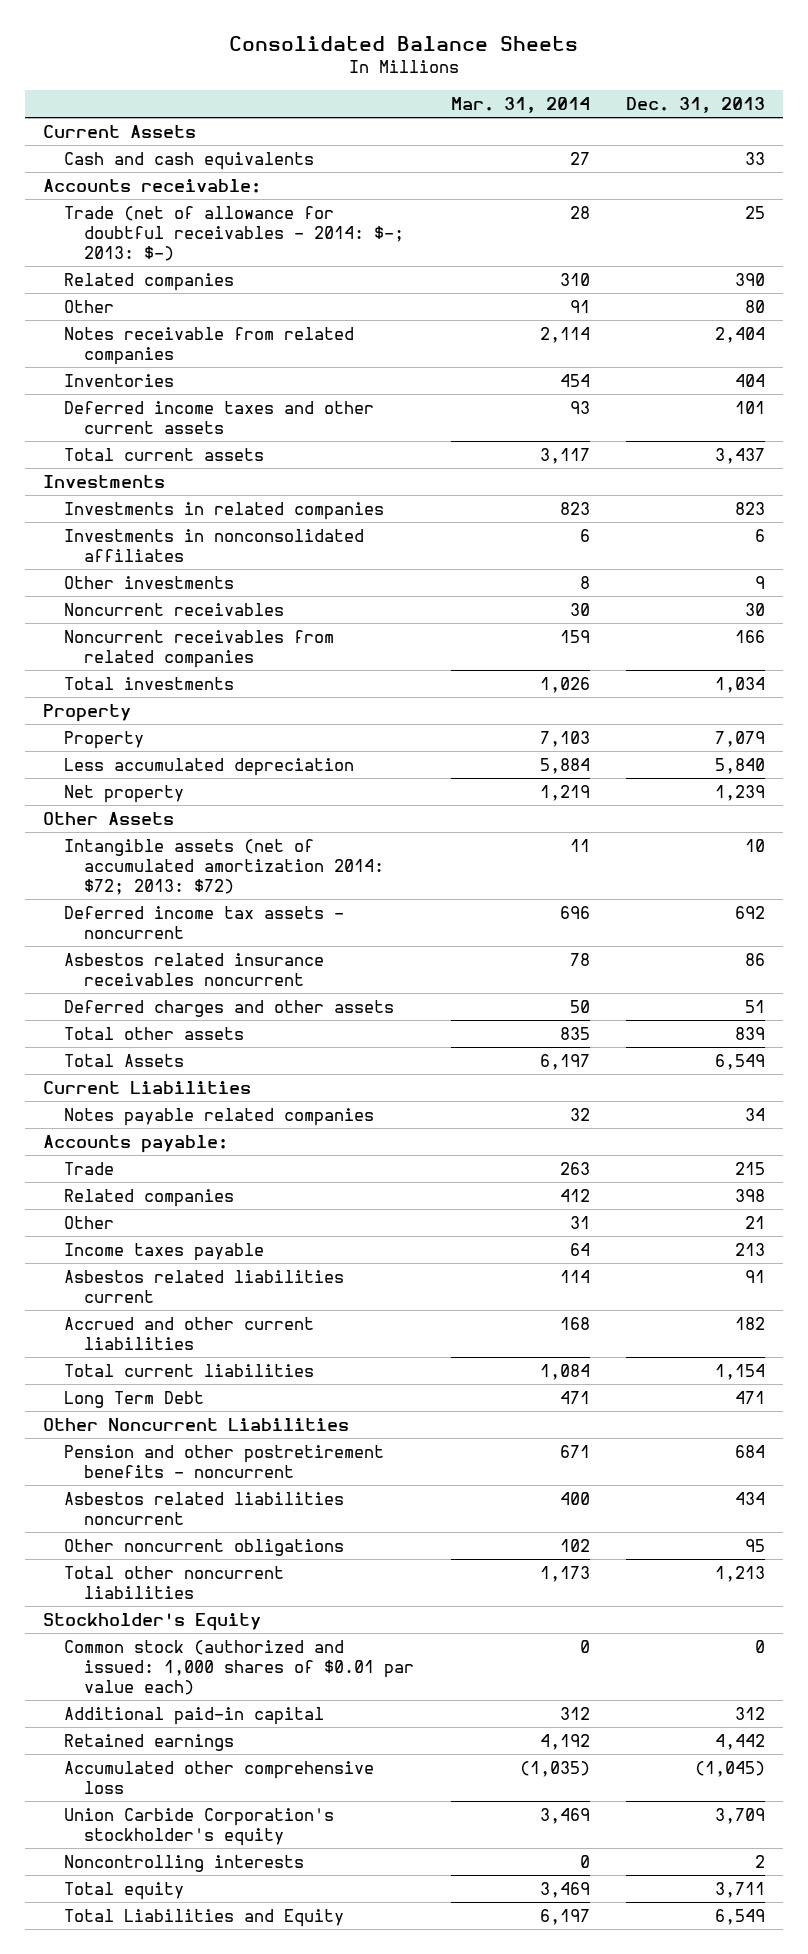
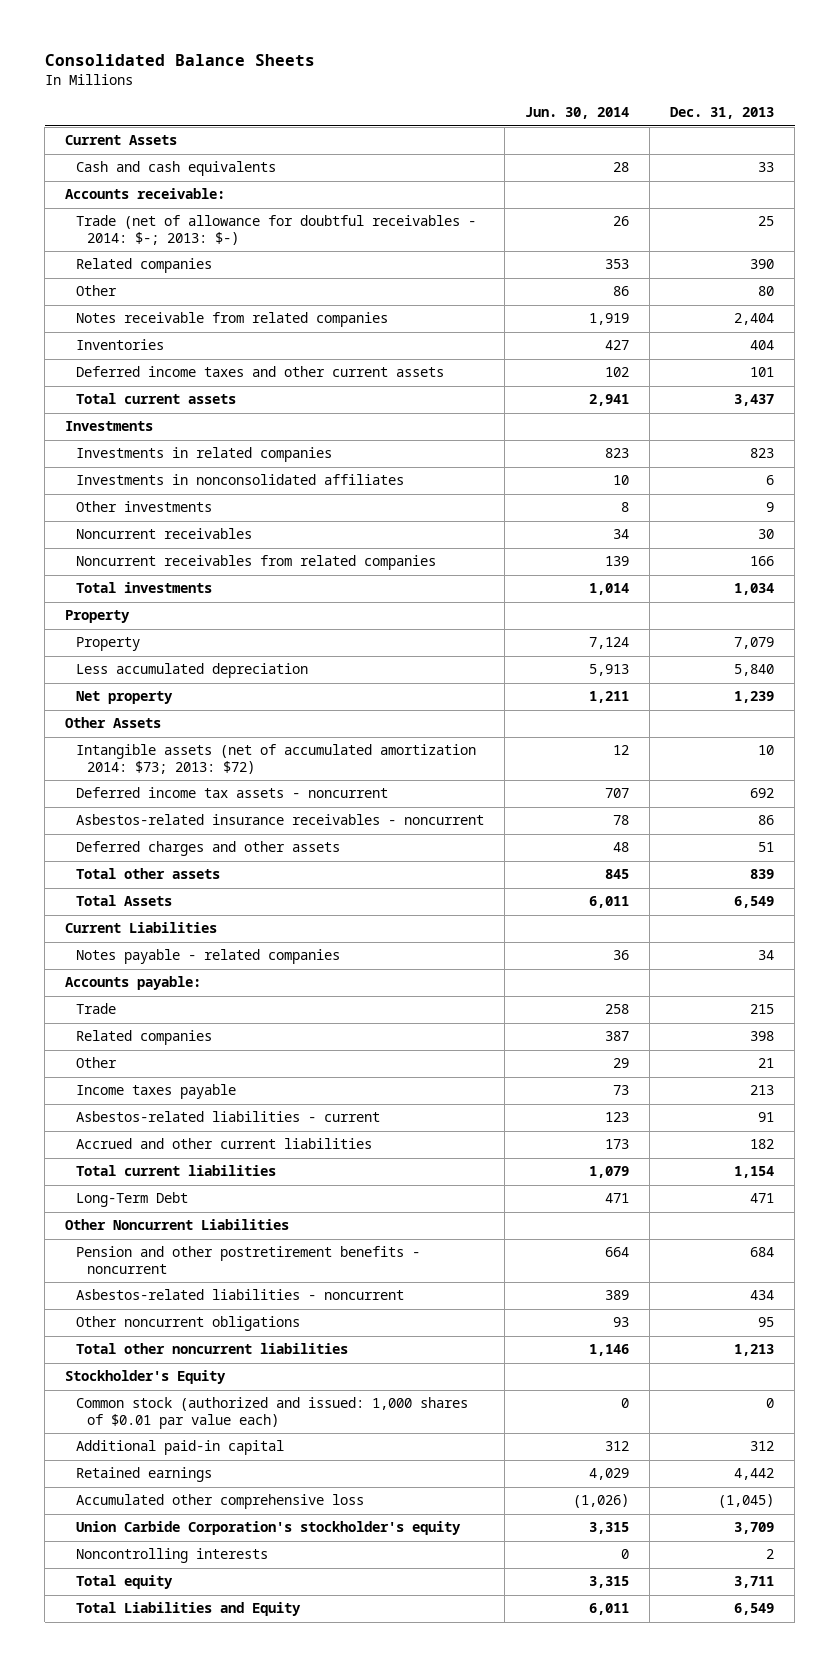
[450,97,590,114] Mar. 31, 2014 -> none
none -> [525,107,630,120] Jun. 30, 2014
[63,838,385,895] Intangible assets (net of accumulated amortization 2014: $72; 2013: $72) -> [75,744,476,774] Intangible assets (net of accumulated amortization 2014: $73; 2013: $72)
[63,952,324,986] Asbestos related insurance receivables noncurrent -> [75,814,484,826] Asbestos-related insurance receivables - noncurrent
[63,1107,374,1126] Notes payable related companies -> [75,949,340,965] Notes payable - related companies
[63,1269,344,1303] Asbestos related liabilities current -> [75,1111,380,1123] Asbestos-related liabilities - current
[63,1390,204,1408] Long Term Debt -> [75,1192,188,1208] Long-Term Debt
[63,1491,344,1525] Asbestos related liabilities noncurrent -> [75,1289,404,1301] Asbestos-related liabilities - noncurrent

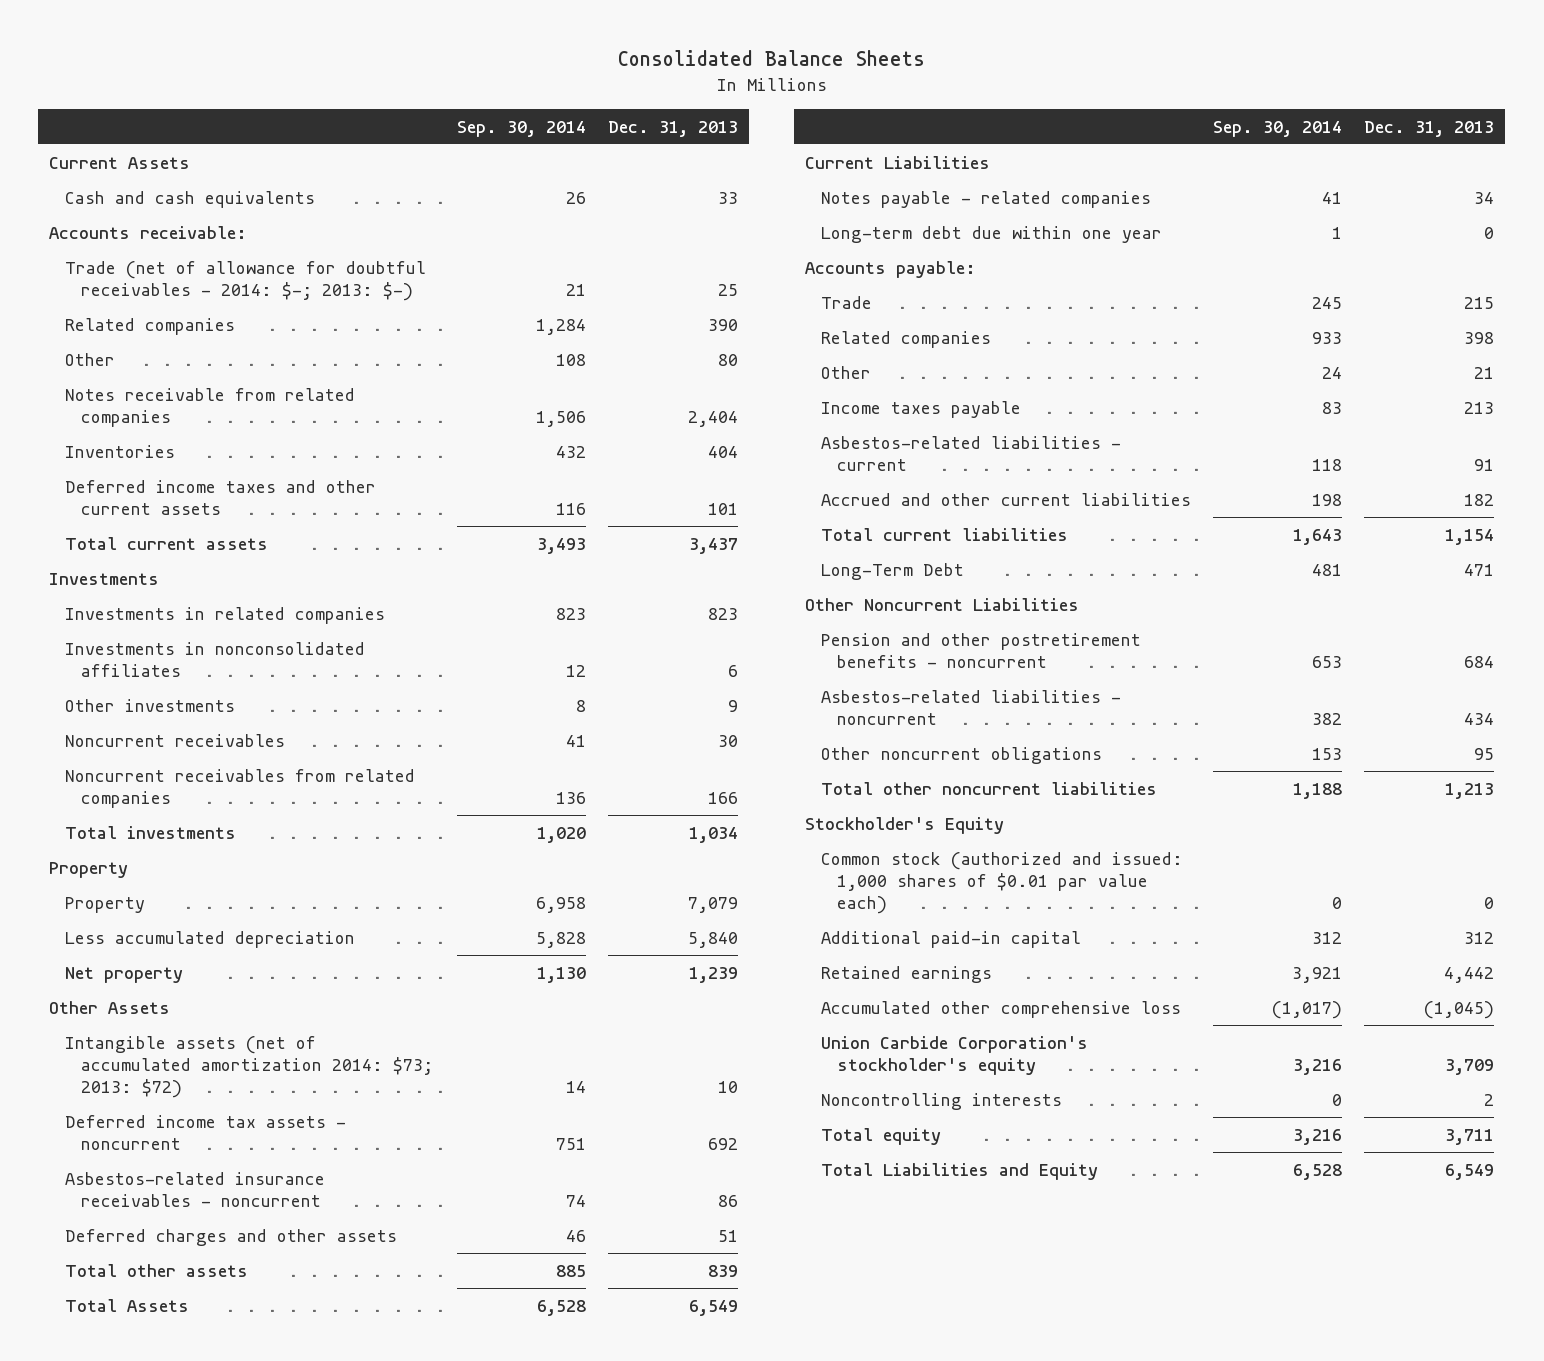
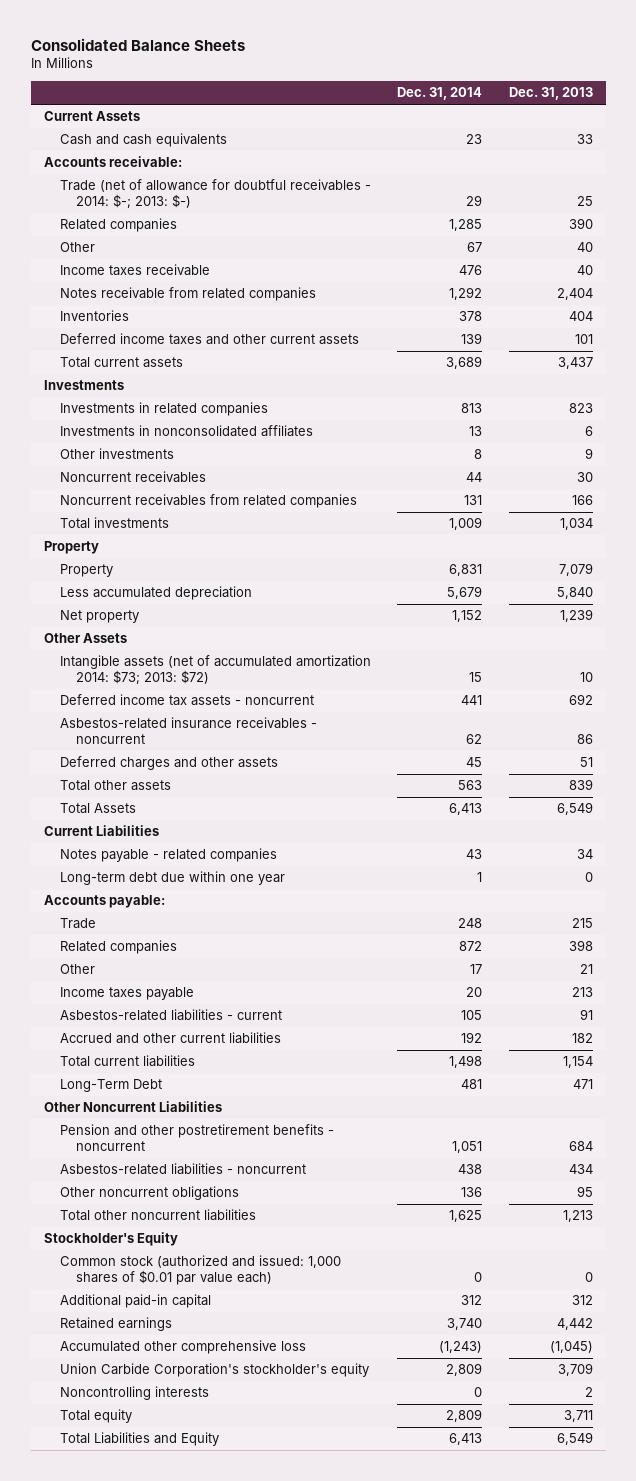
[457,120,587,137] Sep. 30, 2014 -> none
none -> [397,87,483,101] Dec. 31, 2014
[718,353,739,366] 80 -> [576,242,593,253] 40
none -> [60,264,211,277] Income taxes receivable

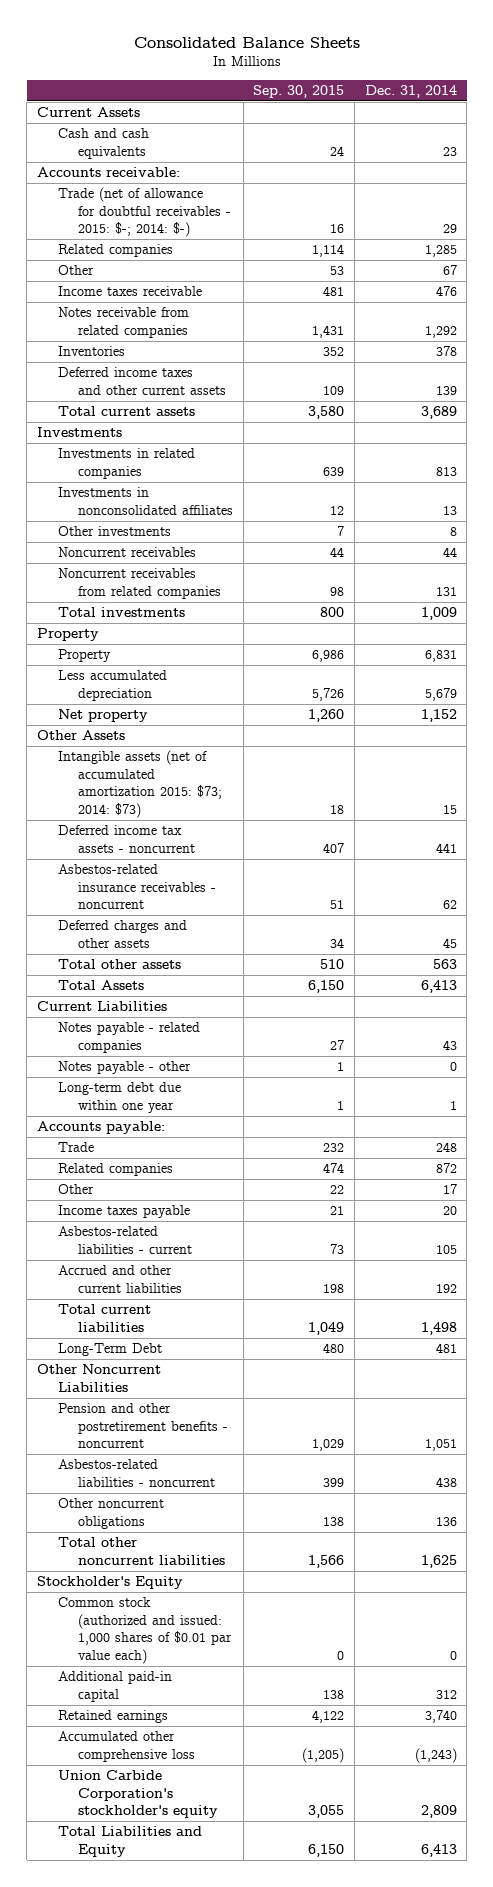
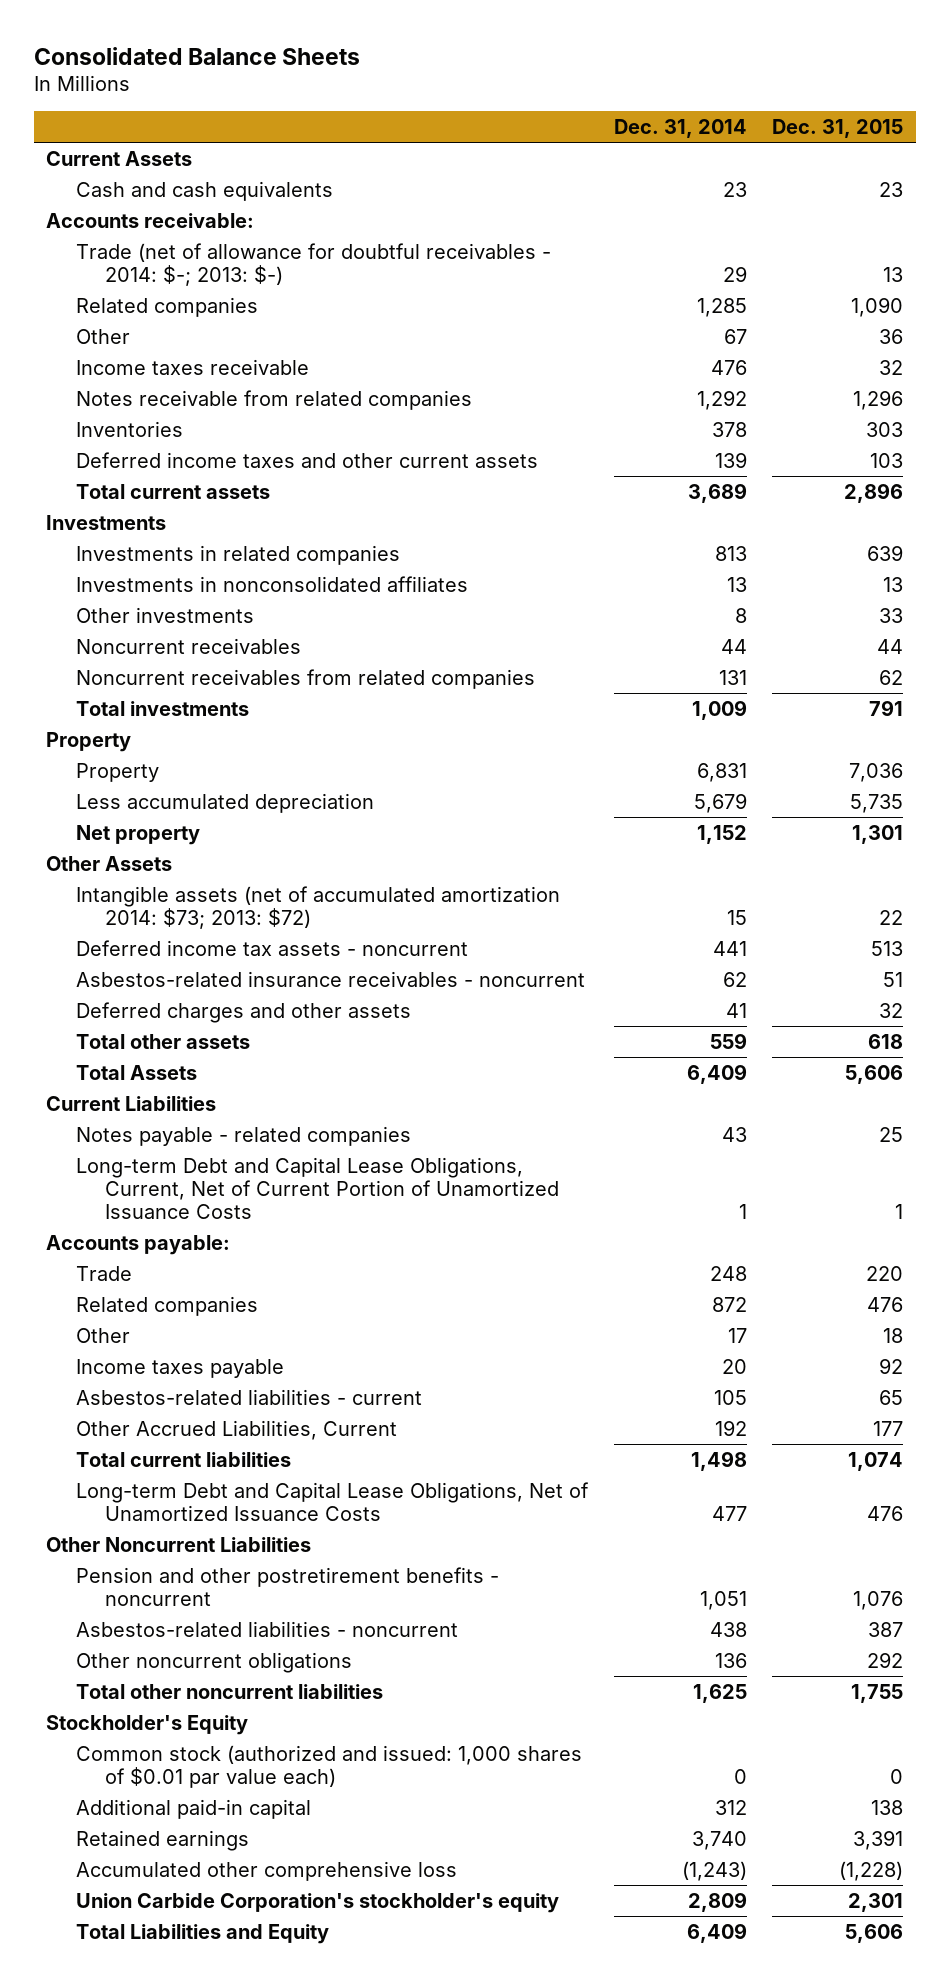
[253,84,345,98] Sep. 30, 2015 -> none
none -> [772,118,904,138] Dec. 31, 2015
[57,187,232,238] Trade (net of allowance for doubtful receivables - 2015: $-; 2014: $-) -> [75,242,551,286] Trade (net of allowance for doubtful receivables - 2014: $-; 2013: $-)
[57,750,223,818] Intangible assets (net of accumulated amortization 2015: $73; 2014: $73) -> [75,885,560,929] Intangible assets (net of accumulated amortization 2014: $73; 2013: $72)
[442,937,457,948] 45 -> [725,1002,747,1018] 41
[432,959,457,970] 563 -> [709,1032,747,1049] 559
[420,980,457,994] 6,413 -> [686,1063,747,1084] 6,409
[57,1061,191,1075] Notes payable - other -> none
[57,1082,181,1113] Long-term debt due within one year -> none
none -> [75,1156,560,1220] Long-term Debt and Capital Lease Obligations, Current, Net of Current Portion of Unamortized Issuance Costs
[57,1265,183,1293] Accrued and other current liabilities -> [75,1419,397,1440] Other Accrued Liabilities, Current
[57,1343,162,1357] Long-Term Debt -> none
none -> [75,1481,589,1521] Long-term Debt and Capital Lease Obligations, Net of Unamortized Issuance Costs
[420,1843,457,1857] 6,413 -> [686,1922,747,1943] 6,409

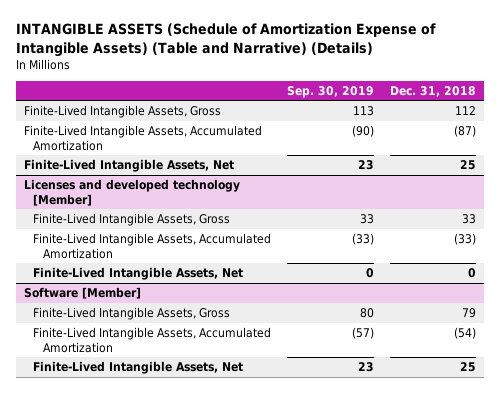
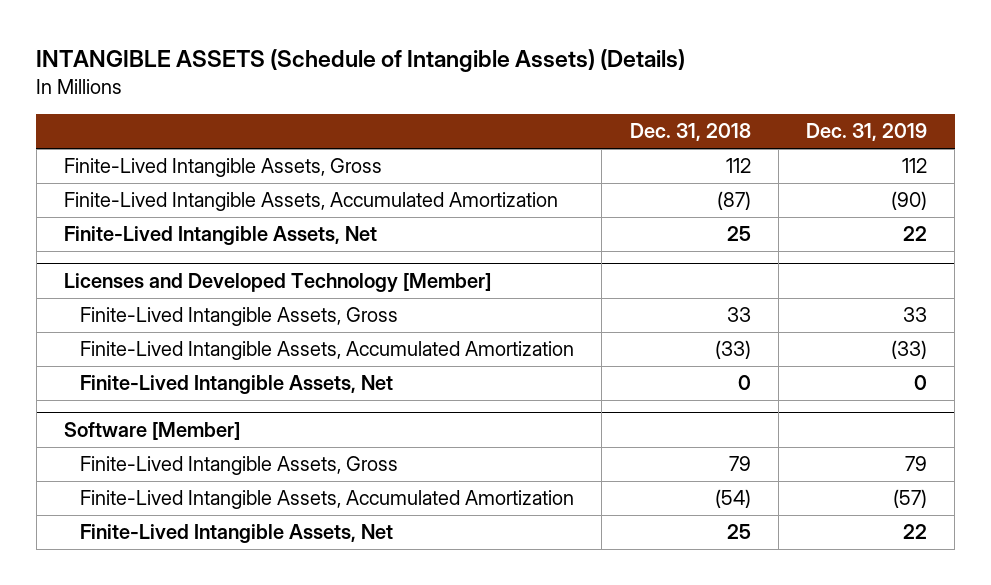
[15,23,436,57] INTANGIBLE ASSETS (Schedule of Amortization Expense of Intangible Assets) (Table and Narrative) (Details) -> [36,49,686,73] INTANGIBLE ASSETS (Schedule of Intangible Assets) (Details)
[286,85,374,98] Sep. 30, 2019 -> none
none -> [805,123,927,142] Dec. 31, 2019
[23,179,240,206] Licenses and developed technology [Member] -> [64,272,492,293] Licenses and Developed Technology [Member]

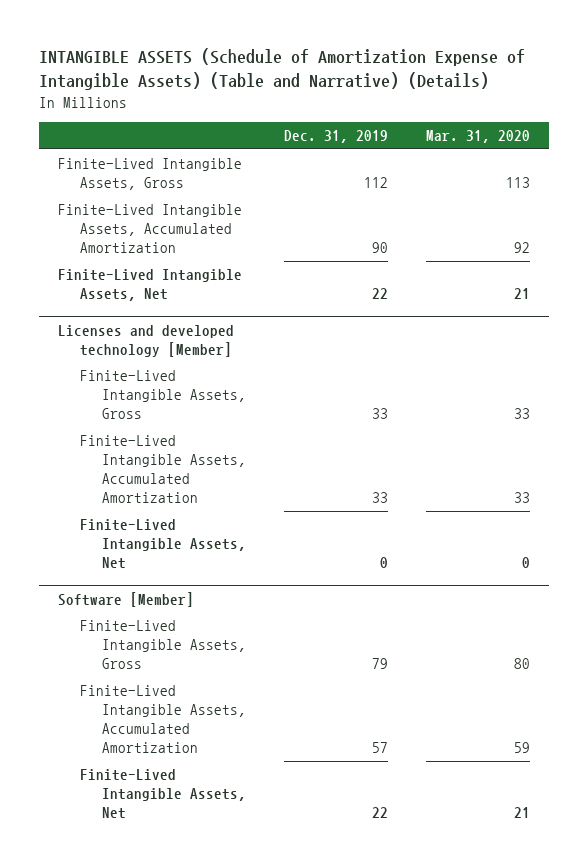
[36,49,686,73] INTANGIBLE ASSETS (Schedule of Intangible Assets) (Details) -> [38,48,525,91] INTANGIBLE ASSETS (Schedule of Amortization Expense of Intangible Assets) (Table and Narrative) (Details)
[629,123,751,142] Dec. 31, 2018 -> none
none -> [426,130,531,144] Mar. 31, 2020
[890,191,927,211] (90) -> [372,242,389,254] 90
[64,272,492,293] Licenses and Developed Technology [Member] -> [57,324,234,357] Licenses and developed technology [Member]
[890,340,927,360] (33) -> [372,492,389,504] 33
[892,489,927,509] (57) -> [372,742,389,754] 57

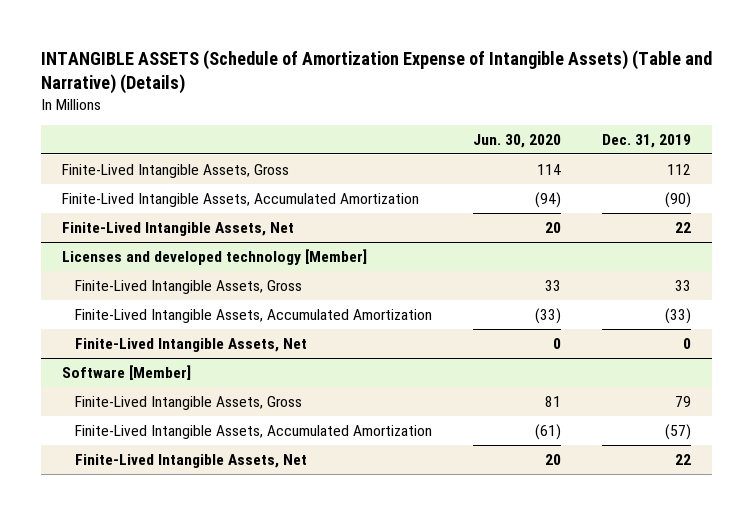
[426,130,531,144] Mar. 31, 2020 -> none
none -> [473,134,562,149] Jun. 30, 2020
[372,242,389,254] 90 -> [665,191,692,208] (90)
[372,492,389,504] 33 -> [665,307,692,324] (33)
[372,742,389,754] 57 -> [665,423,692,440] (57)

